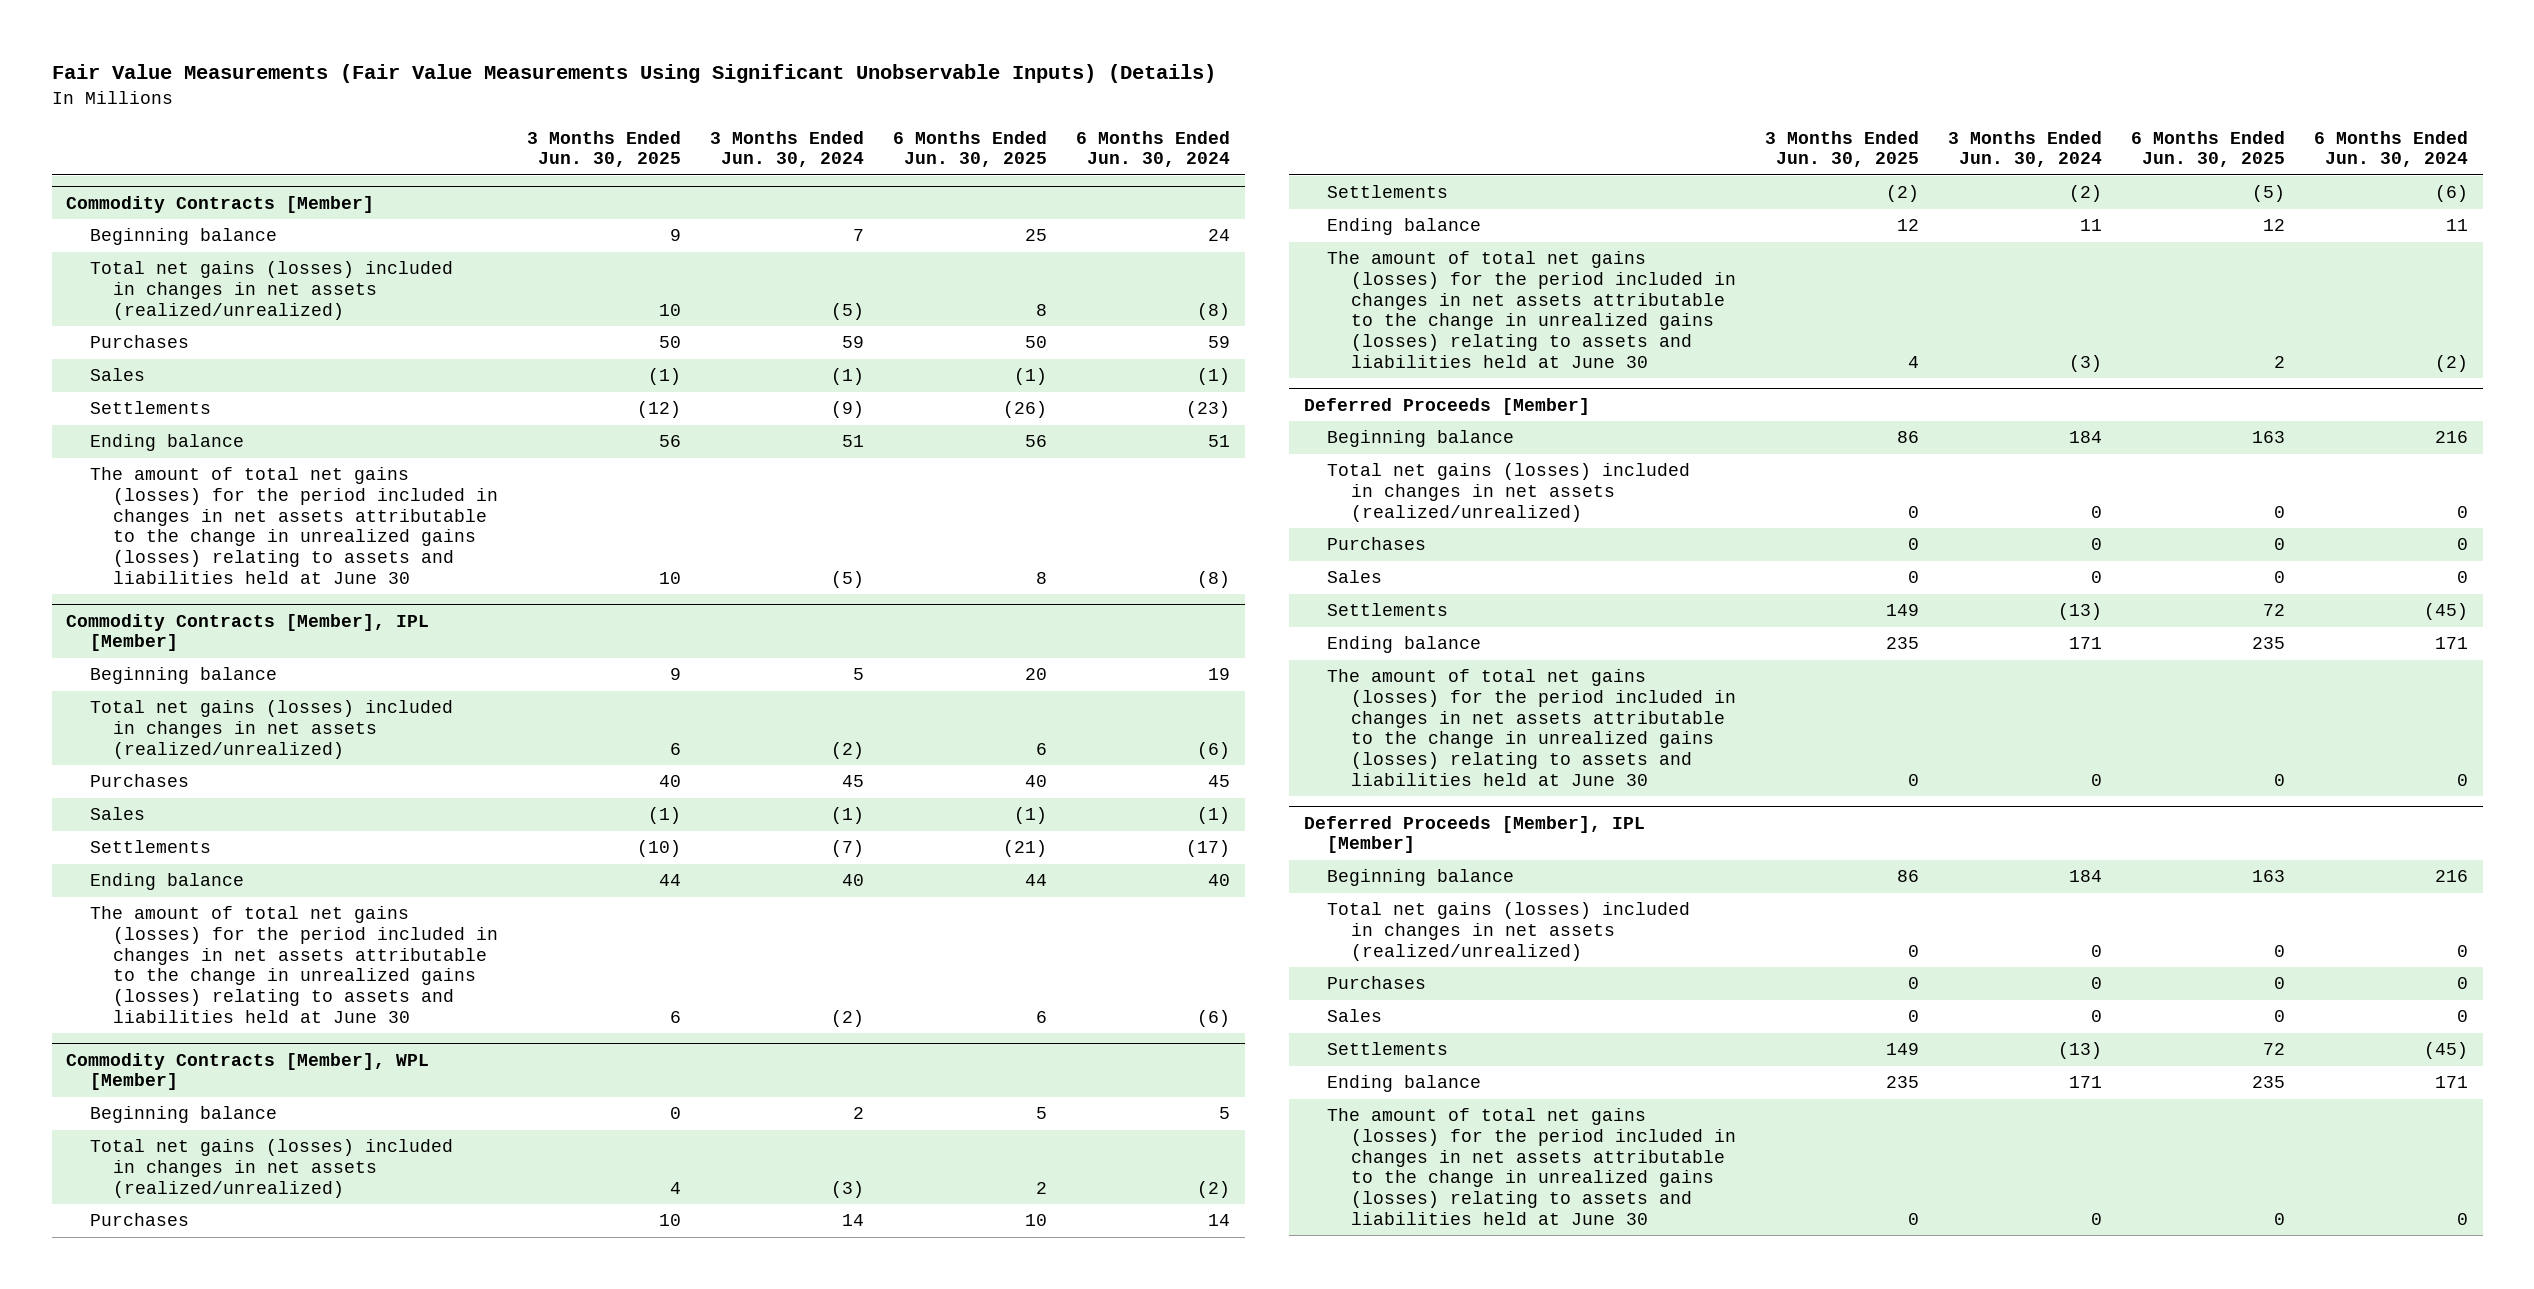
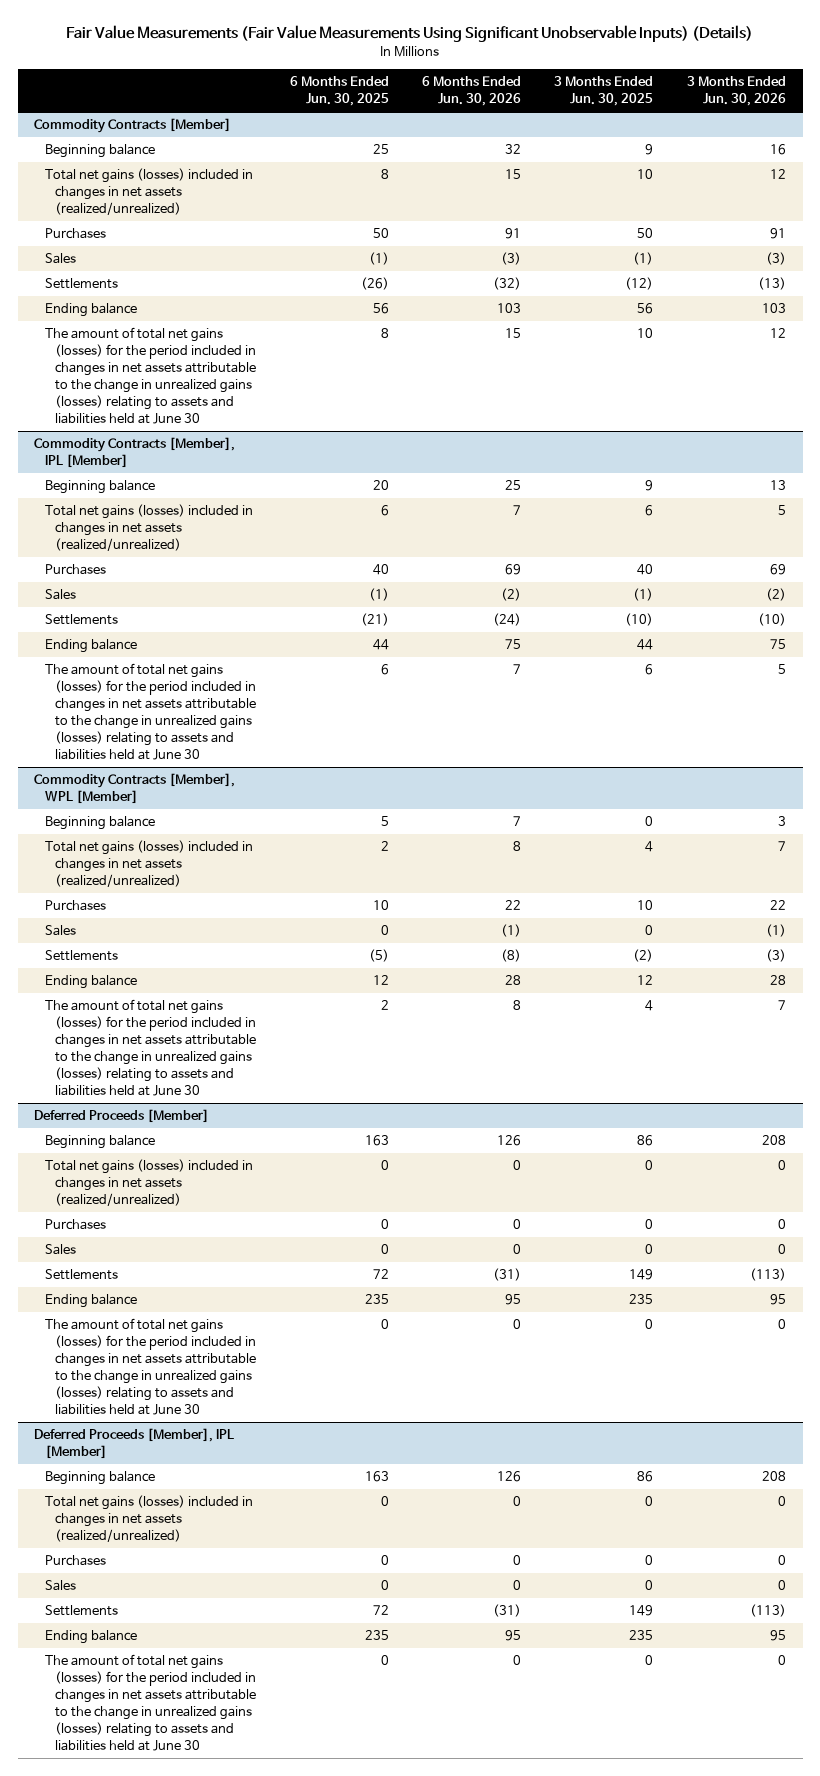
[710,130,865,168] 3 Months Ended Jun. 30, 2024 -> none
[1076,130,1231,168] 6 Months Ended Jun. 30, 2024 -> none
none -> [422,76,522,107] 6 Months Ended Jun. 30, 2026
none -> [686,76,786,107] 3 Months Ended Jun. 30, 2026
none -> [44,925,76,937] Sales

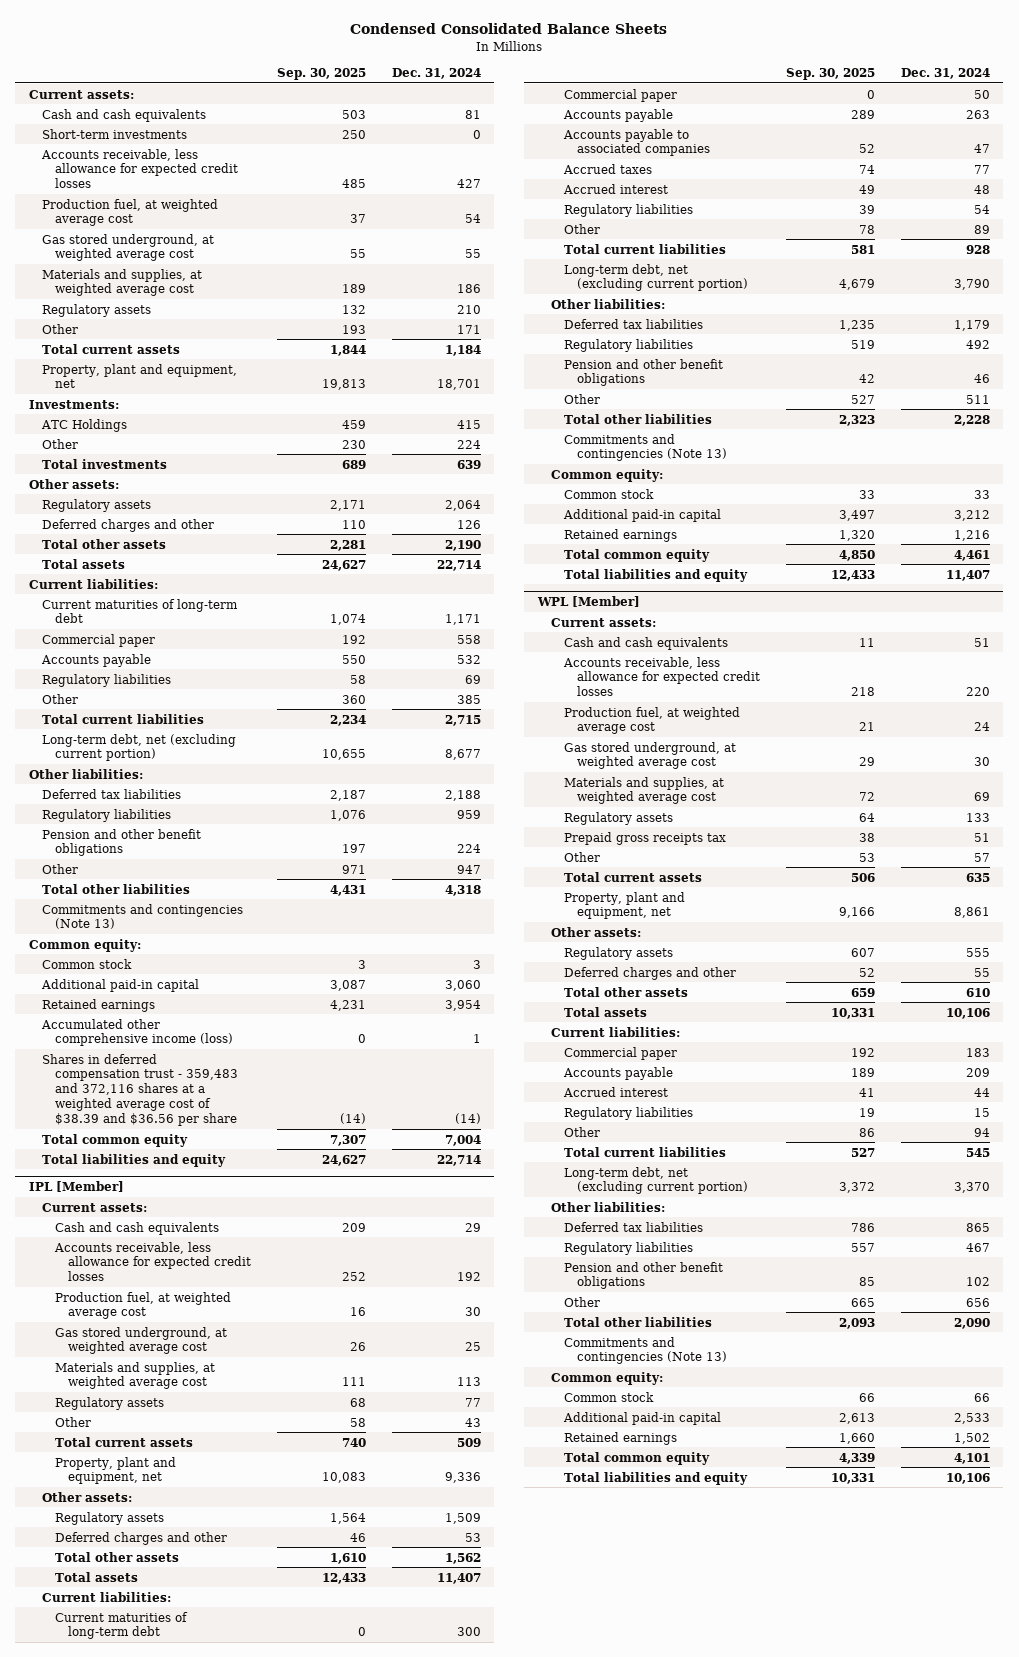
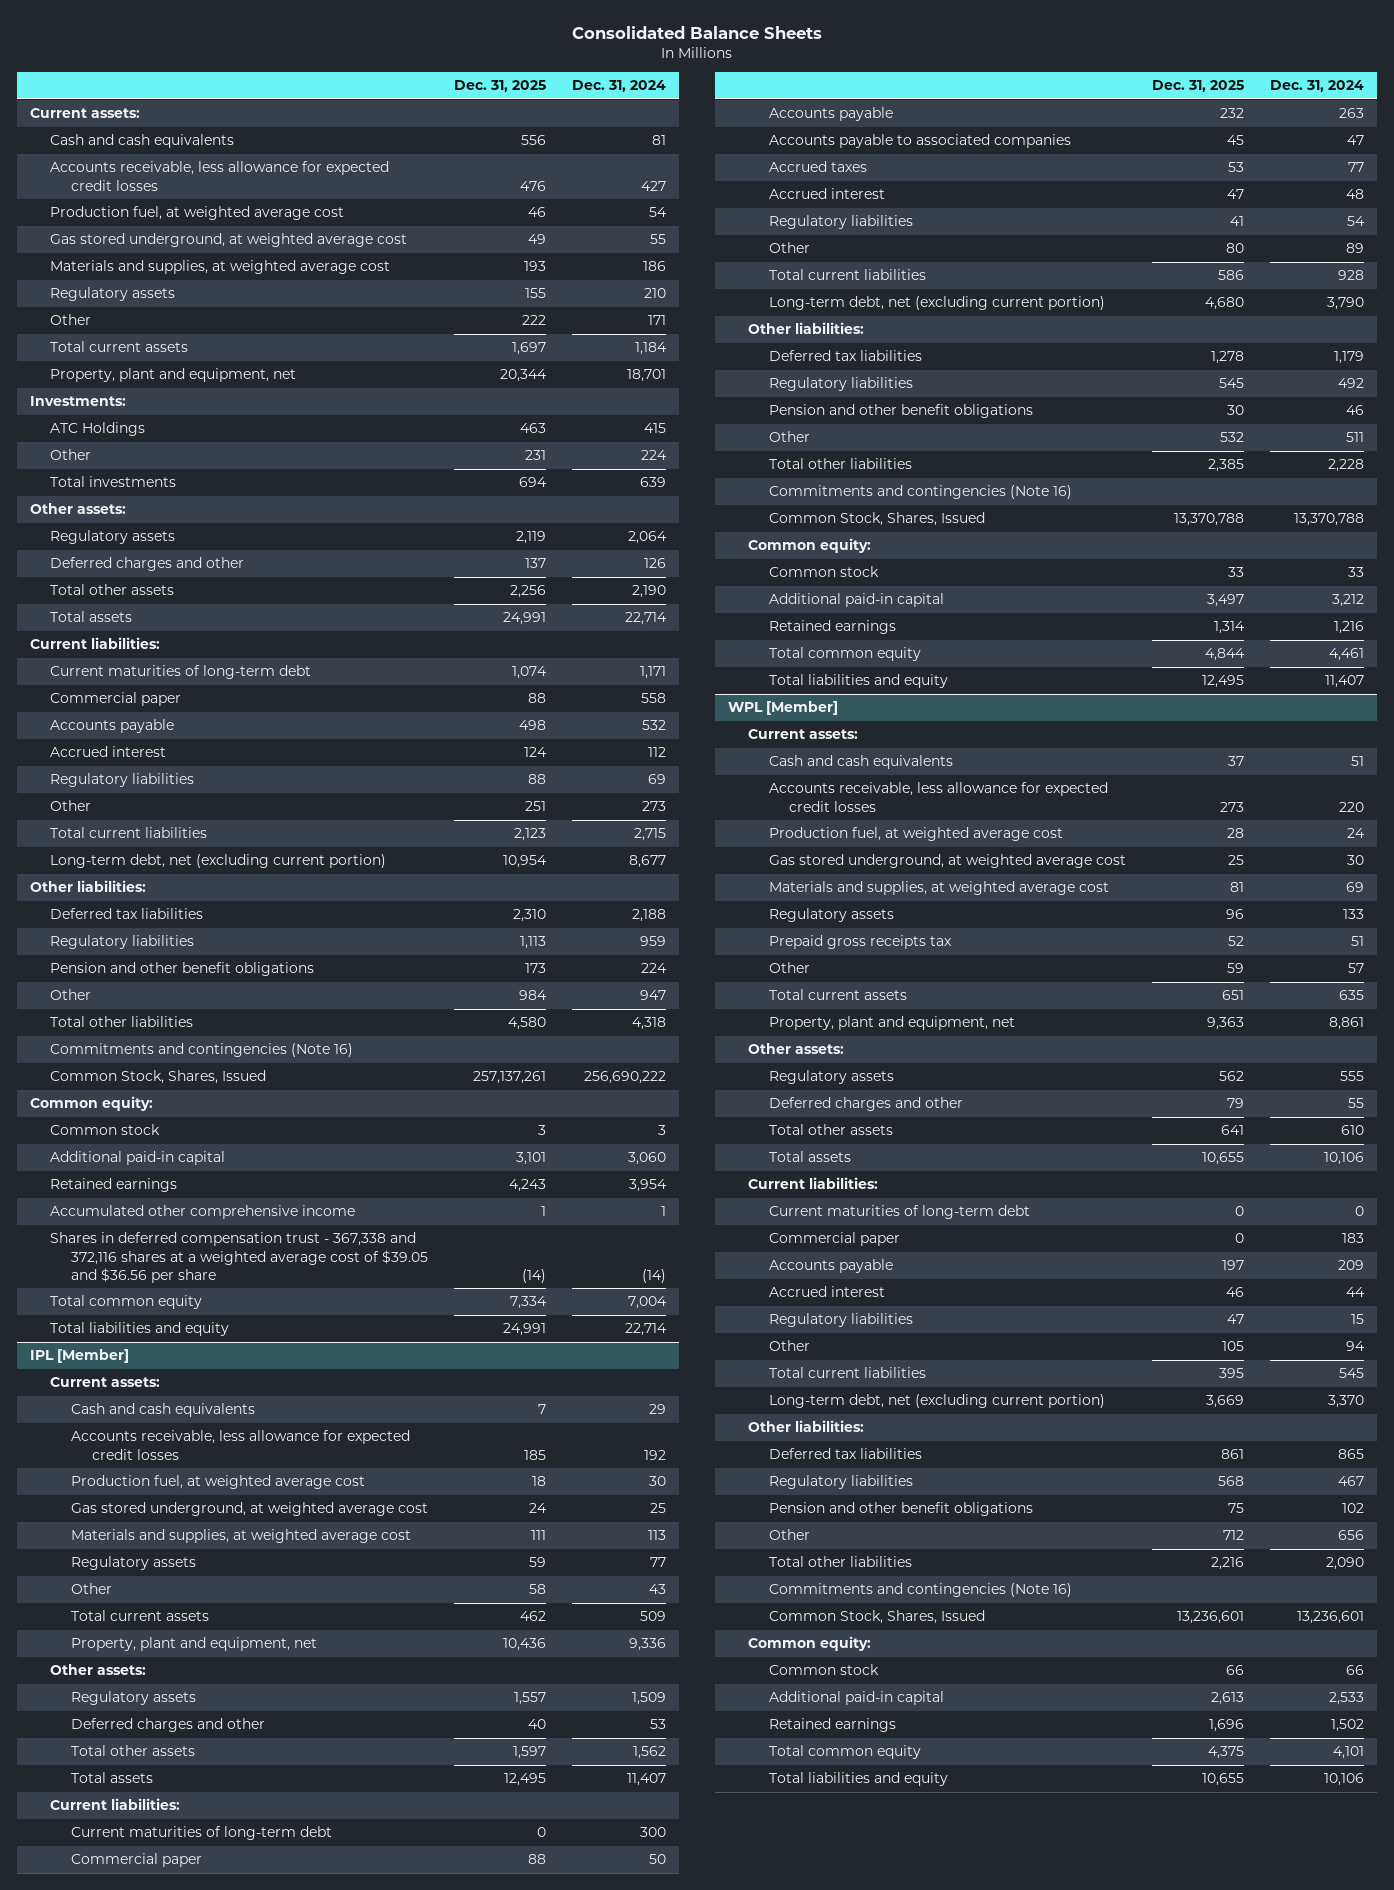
[350,23,668,35] Condensed Consolidated Balance Sheets -> [571,25,822,39] Consolidated Balance Sheets
[276,68,366,81] Sep. 30, 2025 -> none
none -> [454,80,547,93] Dec. 31, 2025
[41,128,187,139] Short-term investments -> none
none -> [50,746,167,758] Accrued interest
[457,694,482,704] 385 -> [642,801,667,812] 273
[41,903,243,930] Commitments and contingencies (Note 13) -> [50,1043,354,1058] Commitments and contingencies (Note 16)
none -> [50,1070,267,1085] Common Stock, Shares, Issued
[40,1018,233,1047] Accumulated other comprehensive income (loss) -> [50,1205,356,1220] Accumulated other comprehensive income
[41,1053,238,1126] Shares in deferred compensation trust - 359,483 and 372,116 shares at a weighted average cost of $38.39 and $36.56 per share -> [50,1232,429,1283] Shares in deferred compensation trust - 367,338 and 372,116 shares at a weighted average cost of $39.05 and $36.56 per share
[563,433,727,462] Commitments and contingencies (Note 13) -> [768,485,1072,500] Commitments and contingencies (Note 16)
none -> [768,512,985,527] Common Stock, Shares, Issued
none -> [768,1205,1030,1220] Current maturities of long-term debt
[563,1336,727,1365] Commitments and contingencies (Note 13) -> [768,1583,1072,1598] Commitments and contingencies (Note 16)
none -> [768,1610,985,1625] Common Stock, Shares, Issued

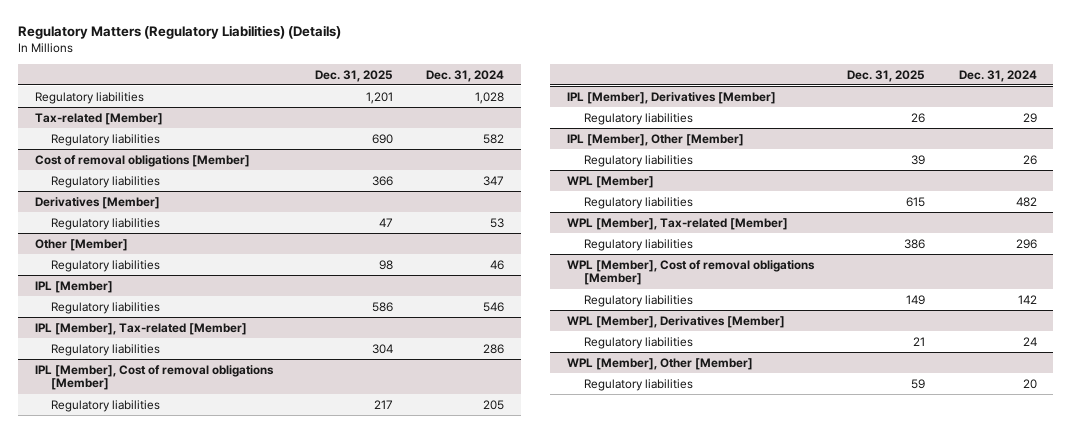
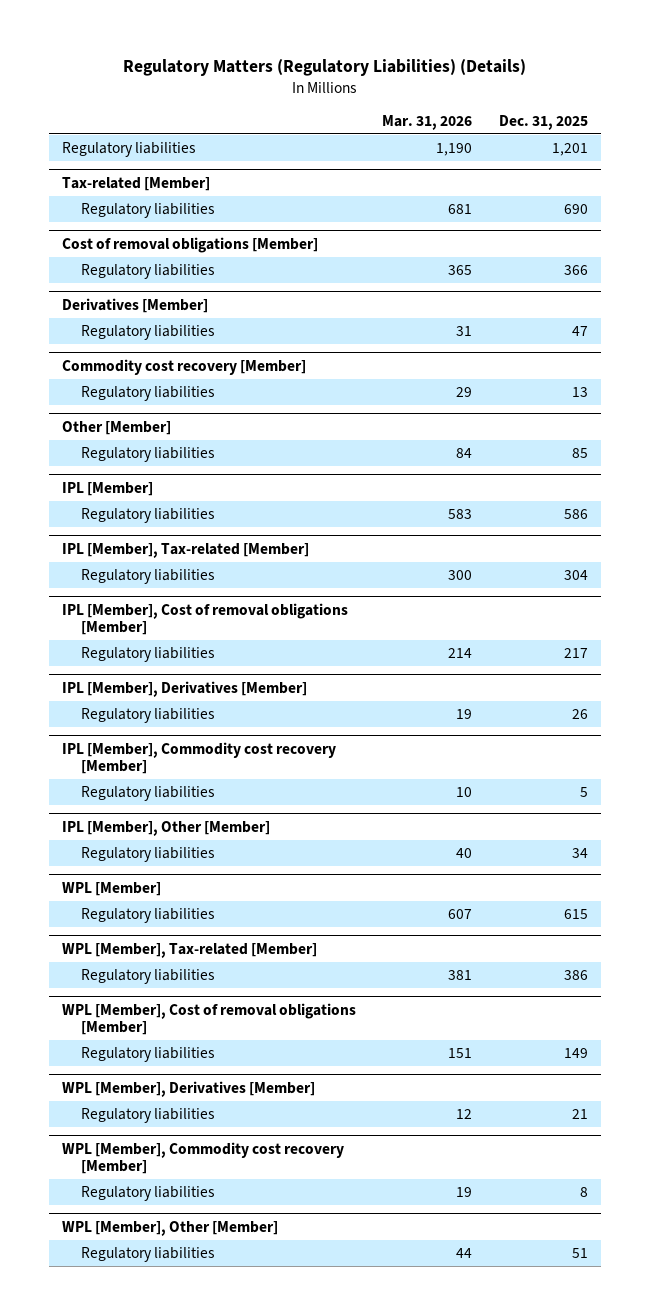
[426,69,505,82] Dec. 31, 2024 -> none
none -> [382,115,473,131] Mar. 31, 2026
none -> [61,358,306,375] Commodity cost recovery [Member]
none -> [81,385,216,401] Regulatory liabilities
[378,259,393,270] 98 -> [572,447,589,458] 85
none -> [61,741,336,775] IPL [Member], Commodity cost recovery [Member]
none -> [81,785,216,801] Regulatory liabilities
[911,154,926,165] 39 -> [572,847,589,858] 34
none -> [61,1141,344,1175] WPL [Member], Commodity cost recovery [Member]
none -> [81,1185,216,1201] Regulatory liabilities
[911,378,926,389] 59 -> [572,1247,589,1258] 51

